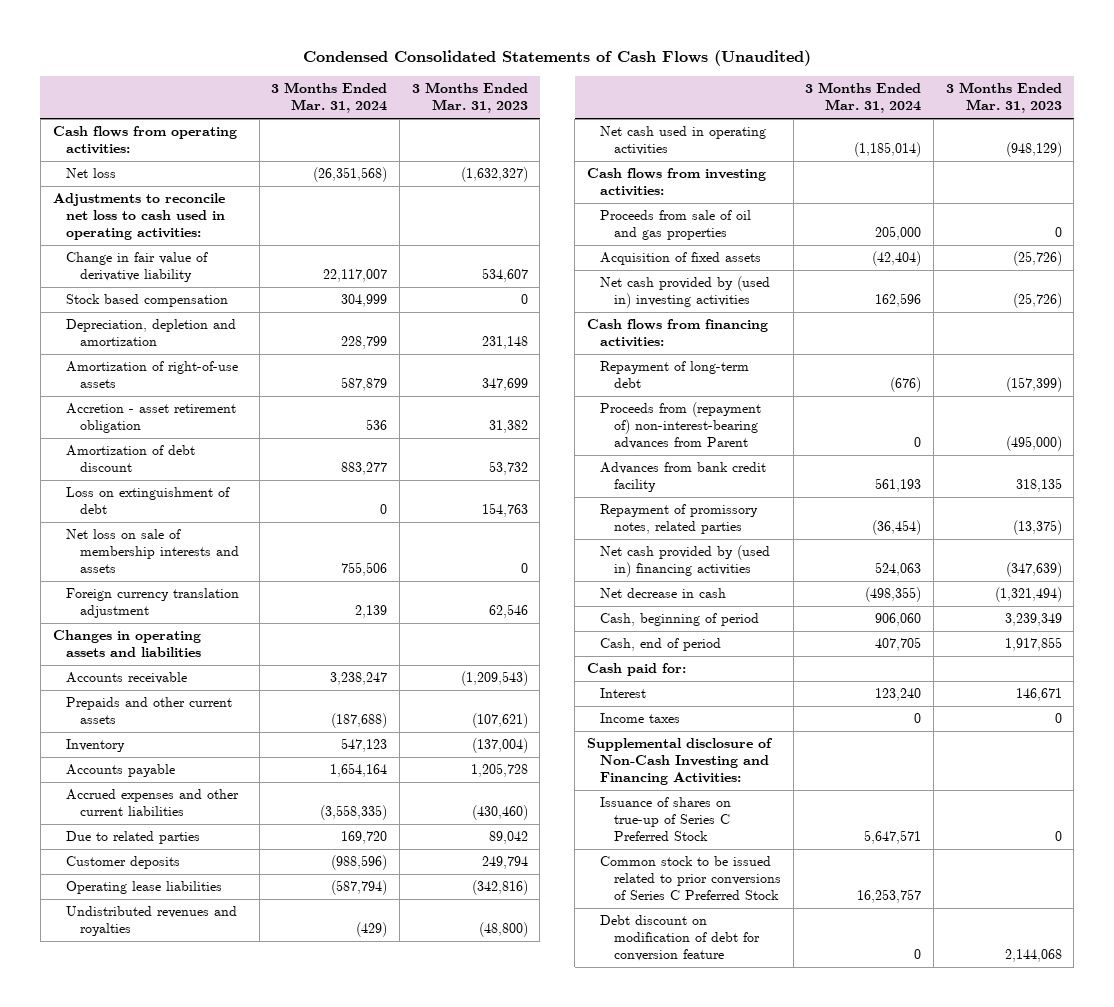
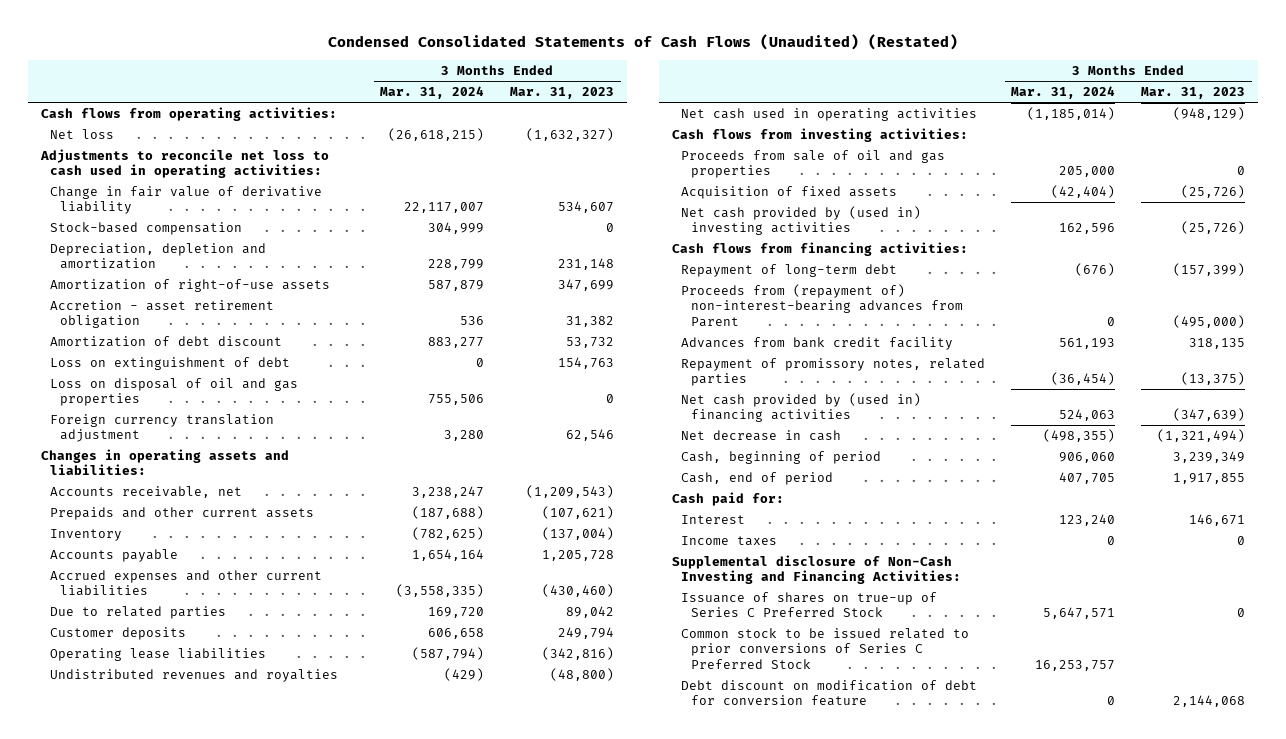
[303,50,812,67] Condensed Consolidated Statements of Cash Flows (Unaudited) -> [327,34,958,51] Condensed Consolidated Statements of Cash Flows (Unaudited) (Restated)
[313,167,388,183] (26,351,568) -> [388,127,485,141] (26,618,215)
[66,294,229,308] Stock based compensation -> [50,221,243,235] Stock-based compensation
[66,529,240,574] Net loss on sale of membership interests and assets -> [50,377,299,407] Loss on disposal of oil and gas properties
[355,605,388,619] 2,139 -> [444,430,485,442] 3,280
[52,630,202,658] Changes in operating assets and liabilities -> [40,448,289,476] Changes in operating assets and liabilities:
[66,672,188,685] Accounts receivable -> [50,485,243,498] Accounts receivable, net
[341,738,388,753] 547,123 -> [412,526,485,540] (782,625)
[331,855,388,871] (988,596) -> [428,627,485,639] 606,658

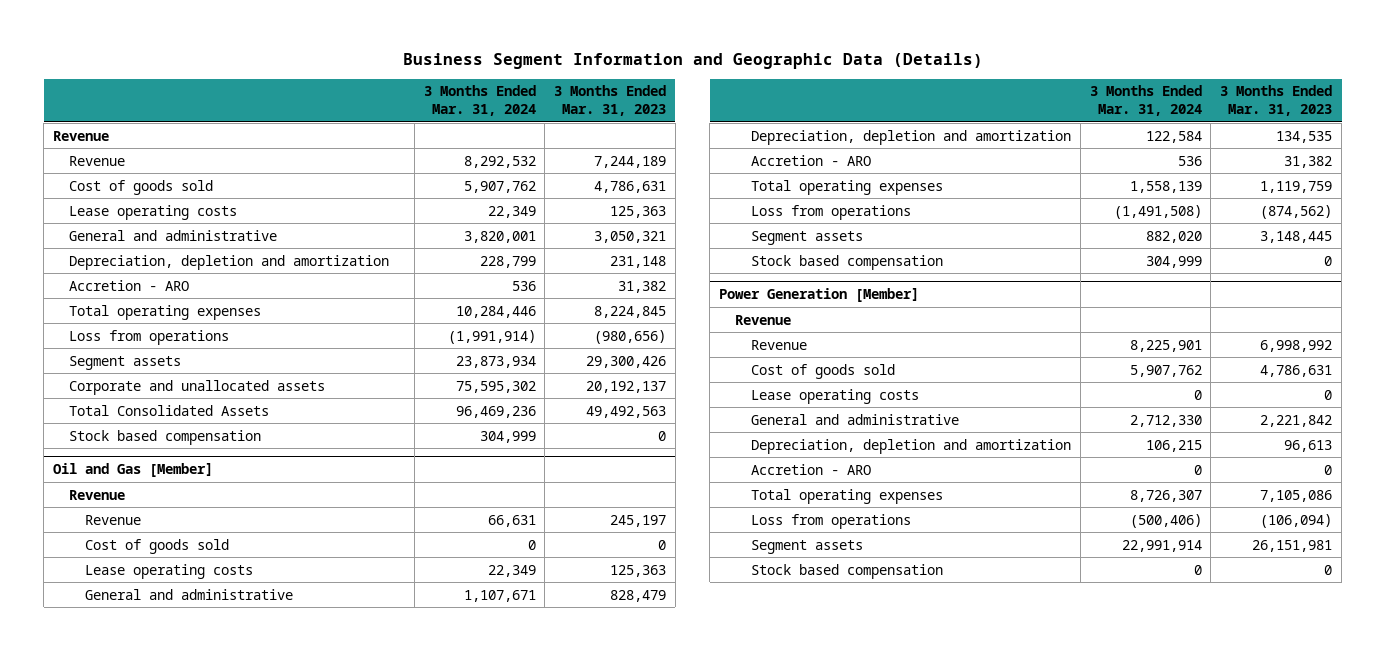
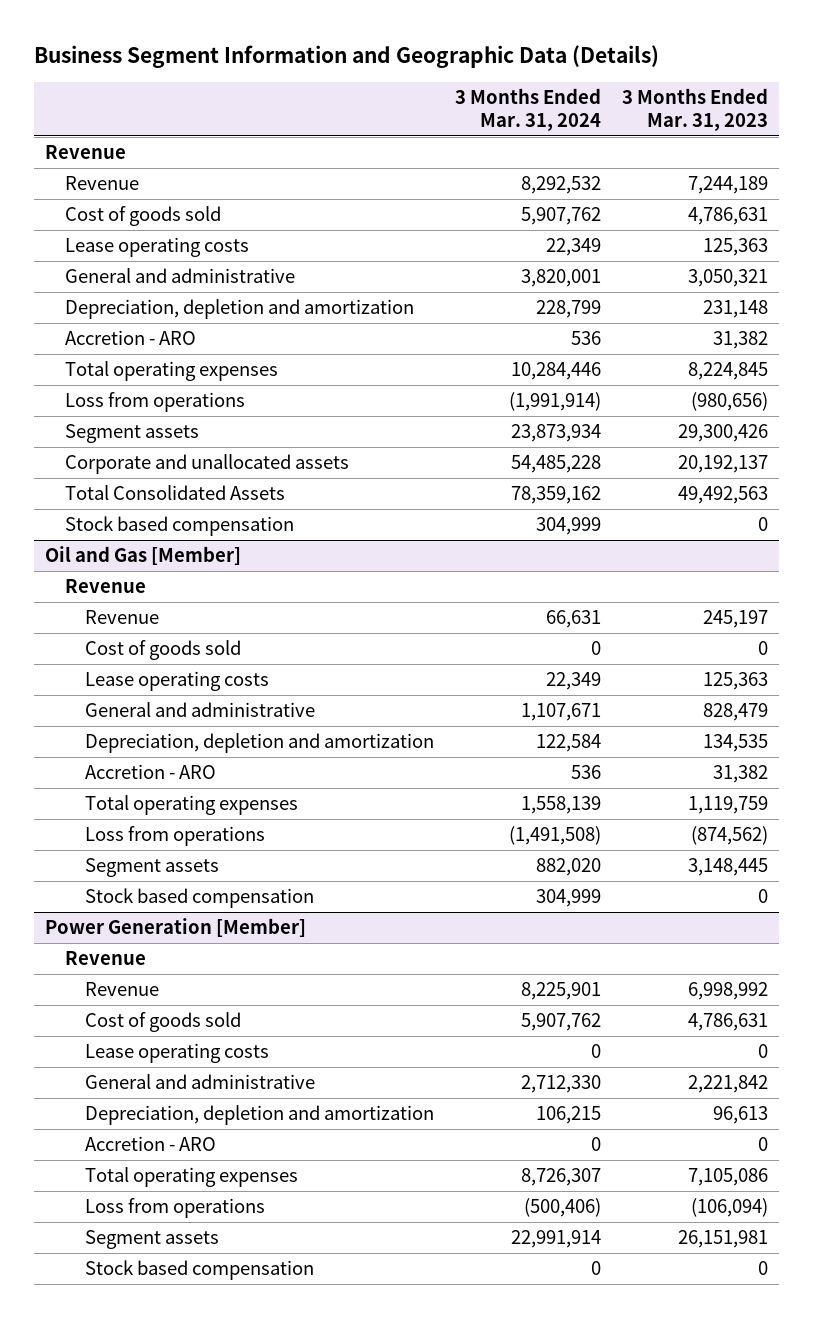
[455,380,536,393] 75,595,302 -> [511,455,602,474] 54,485,228
[455,405,536,418] 96,469,236 -> [511,486,602,505] 78,359,162

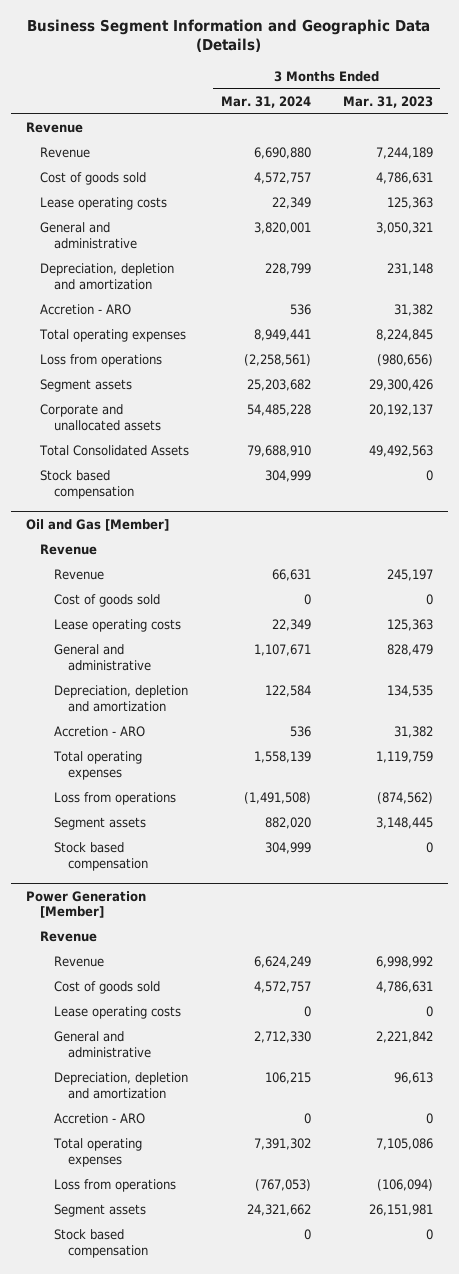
[521,176,602,195] 8,292,532 -> [253,147,311,160] 6,690,880
[521,207,602,226] 5,907,762 -> [253,172,311,185] 4,572,757
[511,362,602,381] 10,284,446 -> [253,329,311,342] 8,949,441
[509,392,602,412] (1,991,914) -> [243,354,311,367] (2,258,561)
[511,424,602,443] 23,873,934 -> [246,379,311,392] 25,203,682
[511,486,602,505] 78,359,162 -> [246,445,311,458] 79,688,910
[521,982,602,1001] 8,225,901 -> [253,956,311,969] 6,624,249
[521,1013,602,1032] 5,907,762 -> [253,981,311,994] 4,572,757
[521,1168,602,1187] 8,726,307 -> [253,1138,311,1151] 7,391,302
[524,1198,602,1218] (500,406) -> [254,1179,311,1192] (767,053)
[511,1230,602,1249] 22,991,914 -> [246,1204,311,1217] 24,321,662

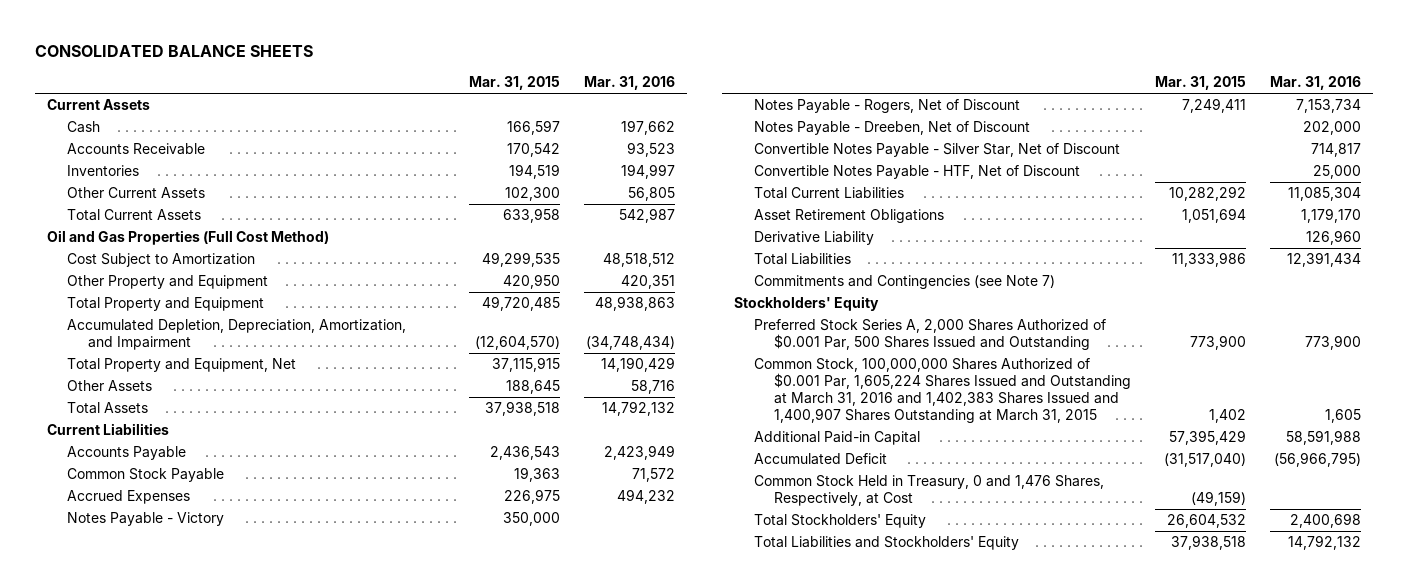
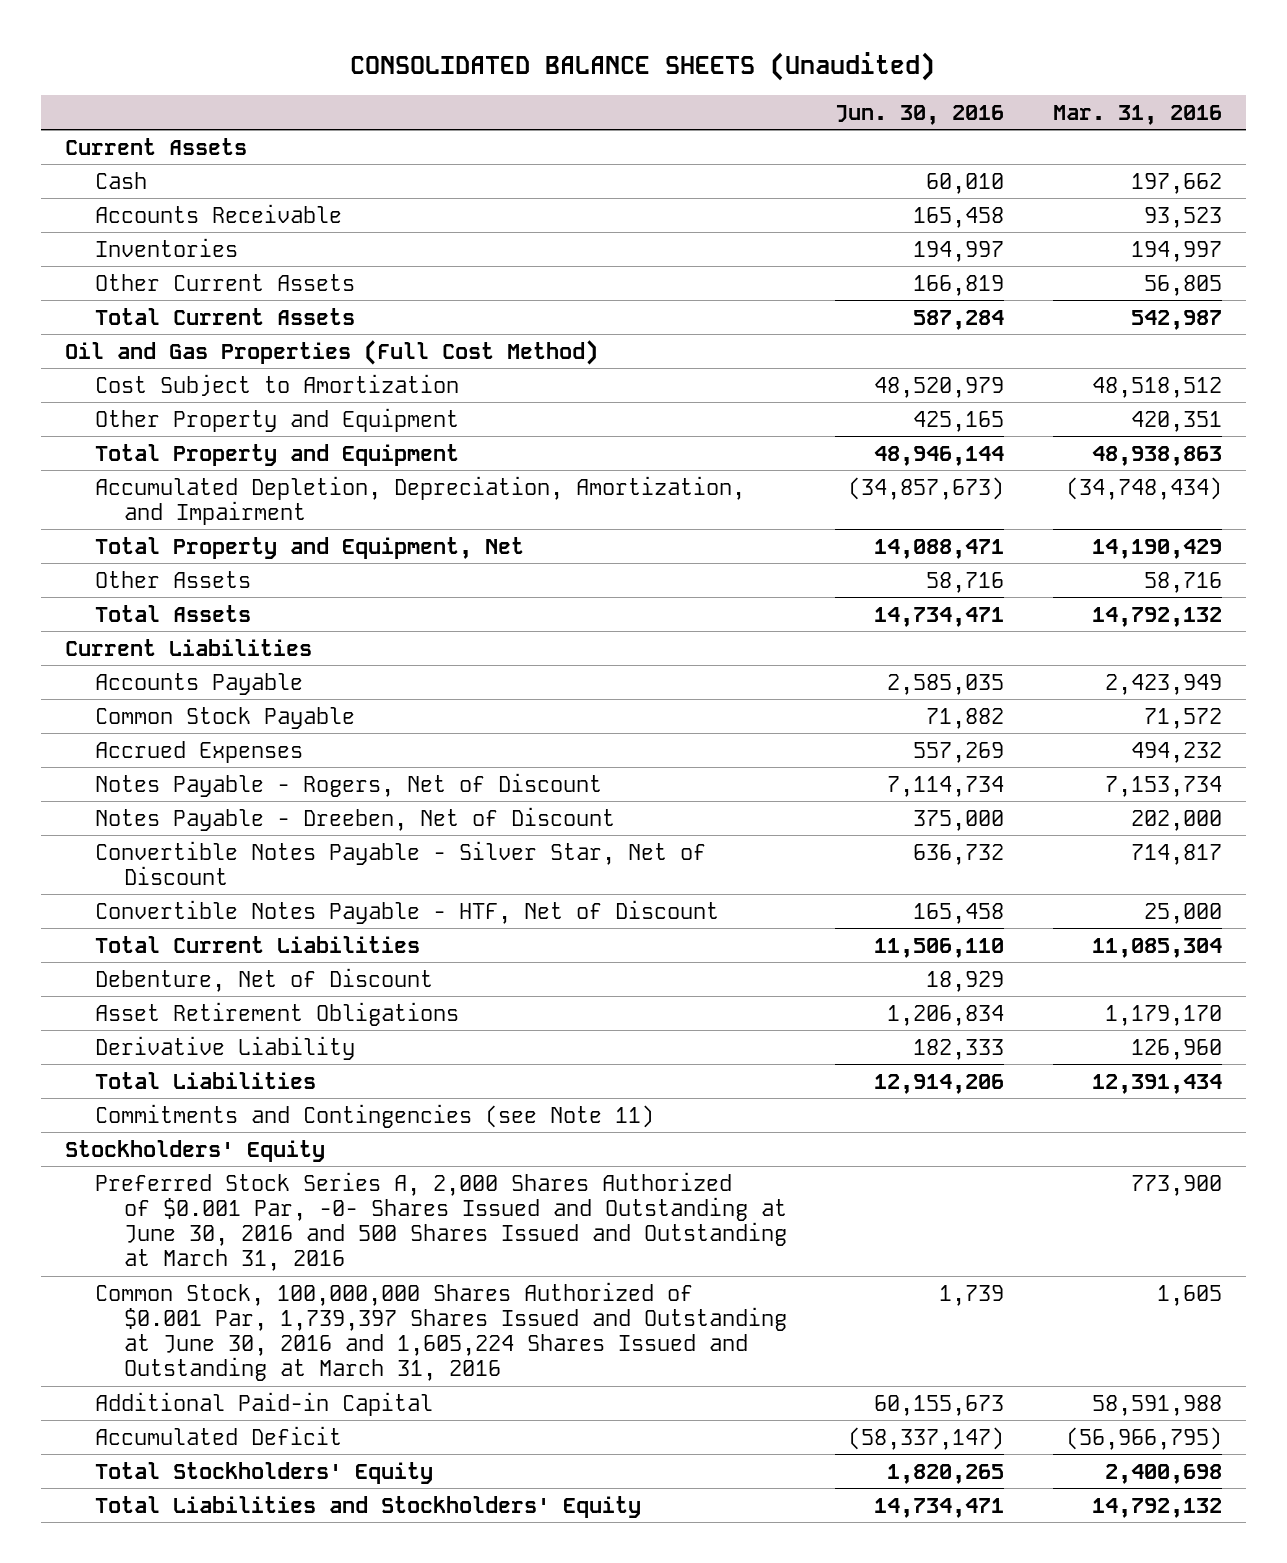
[35,45,314,58] CONSOLIDATED BALANCE SHEETS -> [350,51,936,81] CONSOLIDATED BALANCE SHEETS (Unaudited)
[468,76,560,91] Mar. 31, 2015 -> none
none -> [835,104,1005,125] Jun. 30, 2016
[67,512,225,527] Notes Payable - Victory -> none
none -> [94,967,433,992] Debenture, Net of Discount
[753,275,1055,290] Commitments and Contingencies (see Note 7) -> [94,1103,654,1128] Commitments and Contingencies (see Note 11)
[753,319,1106,351] Preferred Stock Series A, 2,000 Shares Authorized of $0.001 Par, 500 Shares Issued and Outstanding -> [94,1171,788,1271] Preferred Stock Series A, 2,000 Shares Authorized of $0.001 Par, -0- Shares Issued and Outstanding at June 30, 2016 and 500 Shares Issued and Outstanding at March 31, 2016
[753,358,1131,423] Common Stock, 100,000,000 Shares Authorized of $0.001 Par, 1,605,224 Shares Issued and Outstanding at March 31, 2016 and 1,402,383 Shares Issued and 1,400,907 Shares Outstanding at March 31, 2015 -> [94,1281,788,1381] Common Stock, 100,000,000 Shares Authorized of $0.001 Par, 1,739,397 Shares Issued and Outstanding at June 30, 2016 and 1,605,224 Shares Issued and Outstanding at March 31, 2016
[753,475,1104,507] Common Stock Held in Treasury, 0 and 1,476 Shares, Respectively, at Cost -> none

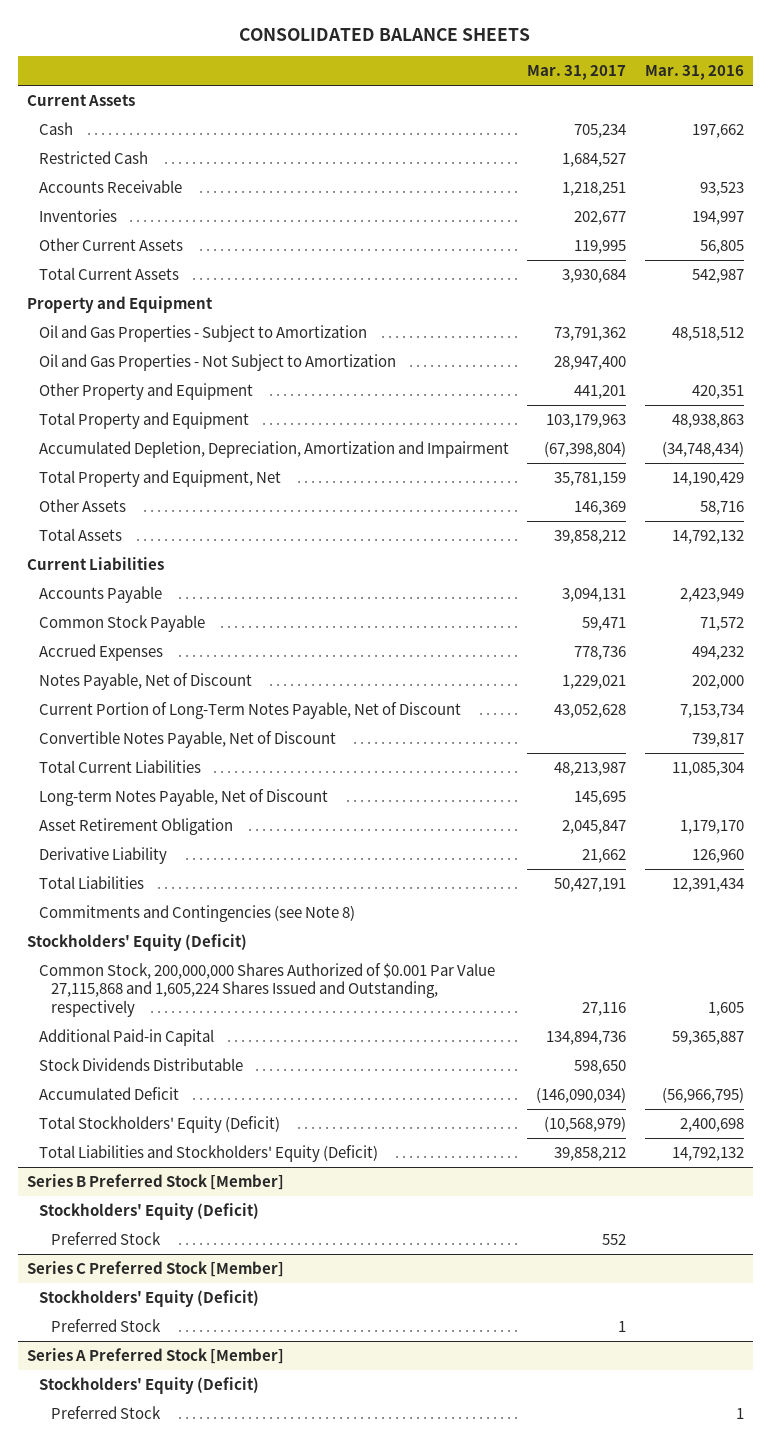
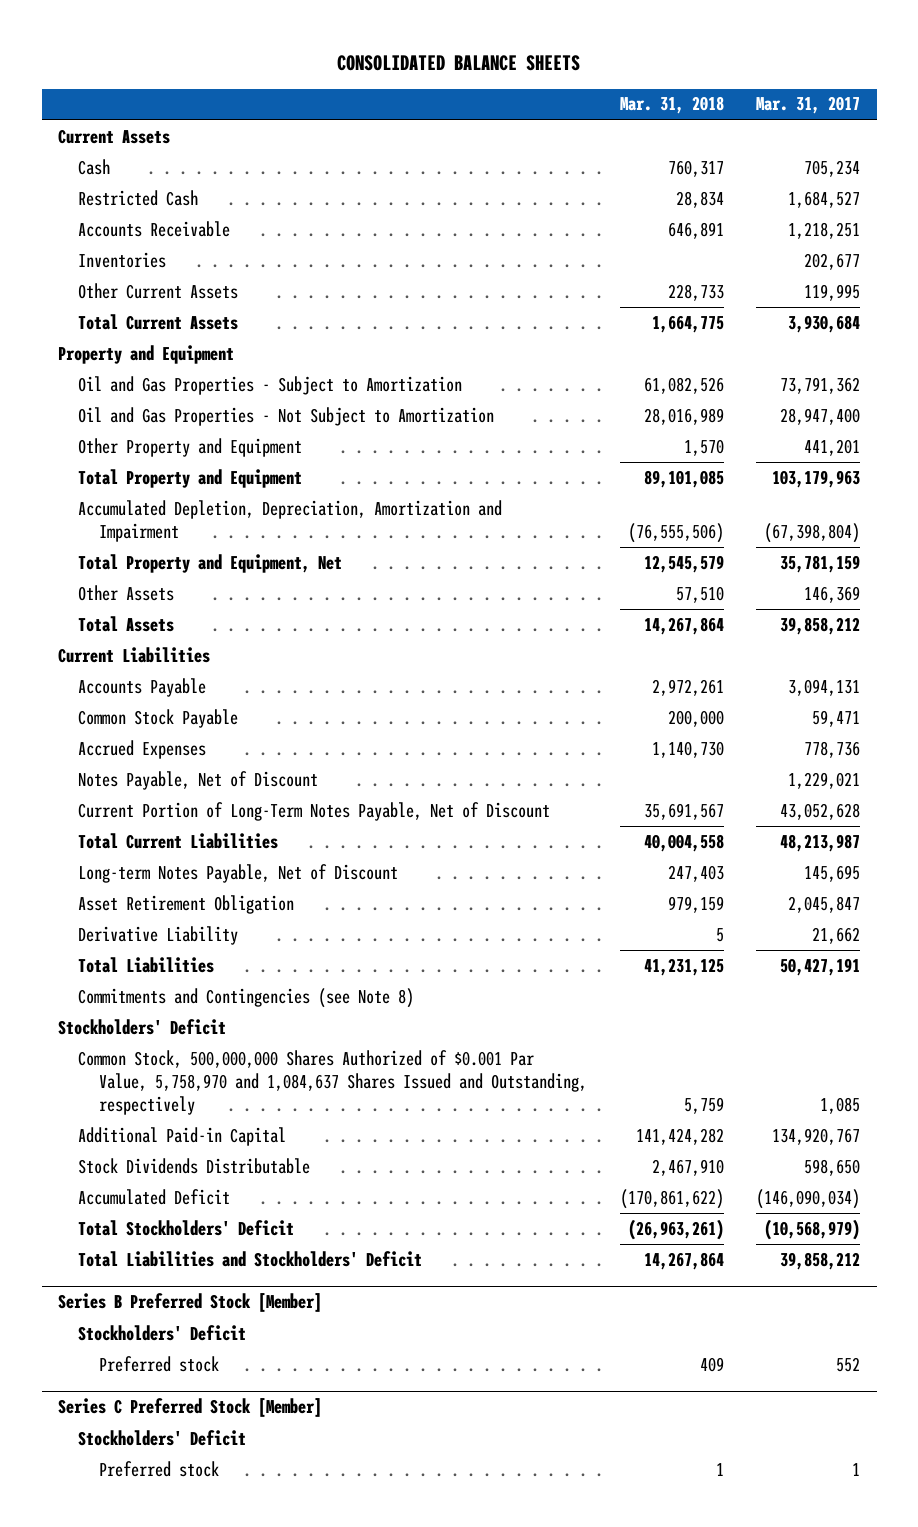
[644,65,744,81] Mar. 31, 2016 -> none
none -> [619,96,724,115] Mar. 31, 2018
[38,731,336,749] Convertible Notes Payable, Net of Discount -> none
[27,934,248,952] Stockholders' Equity (Deficit) -> [58,1018,227,1035] Stockholders' Deficit
[38,963,495,1017] Common Stock, 200,000,000 Shares Authorized of $0.001 Par Value 27,115,868 and 1,605,224 Shares Issued and Outstanding, respectively -> [78,1049,587,1115] Common Stock, 500,000,000 Shares Authorized of $0.001 Par Value, 5,758,970 and 1,084,637 Shares Issued and Outstanding, respectively
[582,1001,627,1016] 27,116 -> [820,1096,861,1114] 1,085
[546,1031,627,1046] 134,894,736 -> [772,1127,861,1145] 134,920,767
[38,1116,280,1134] Total Stockholders' Equity (Deficit) -> [78,1219,295,1236] Total Stockholders' Deficit
[38,1145,378,1163] Total Liabilities and Stockholders' Equity (Deficit) -> [78,1250,423,1267] Total Liabilities and Stockholders' Deficit
[38,1203,259,1221] Stockholders' Equity (Deficit) -> [78,1324,247,1341] Stockholders' Deficit
[50,1232,161,1246] Preferred Stock -> [98,1355,219,1372] Preferred stock
[27,1348,285,1365] Series A Preferred Stock [Member] -> none
[38,1377,259,1395] Stockholders' Equity (Deficit) -> none
[50,1406,161,1420] Preferred Stock -> none
[38,1290,259,1308] Stockholders' Equity (Deficit) -> [78,1429,247,1446] Stockholders' Deficit
[50,1319,161,1333] Preferred Stock -> [98,1460,219,1477] Preferred stock

